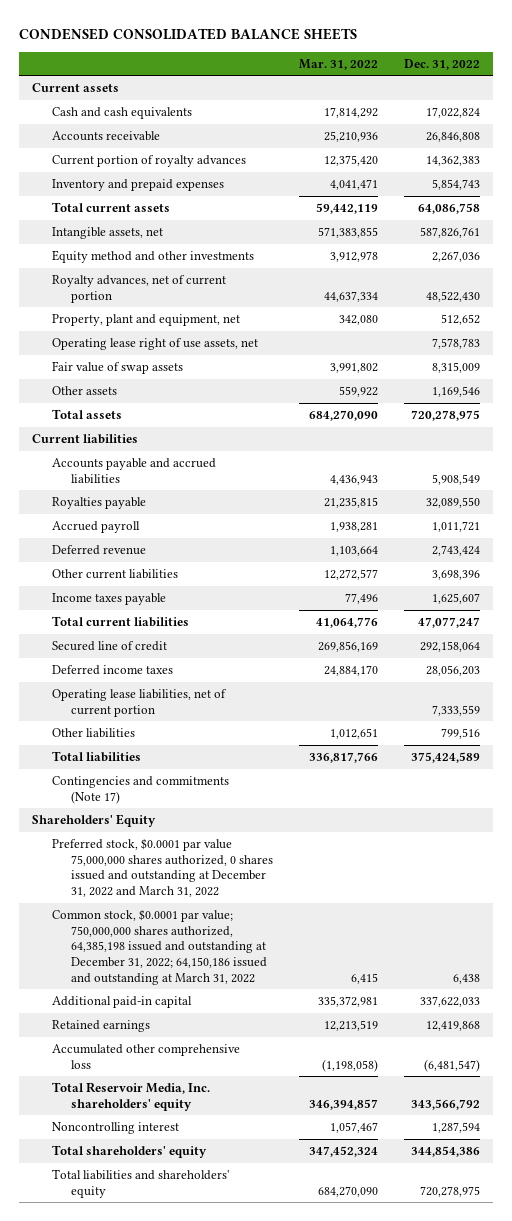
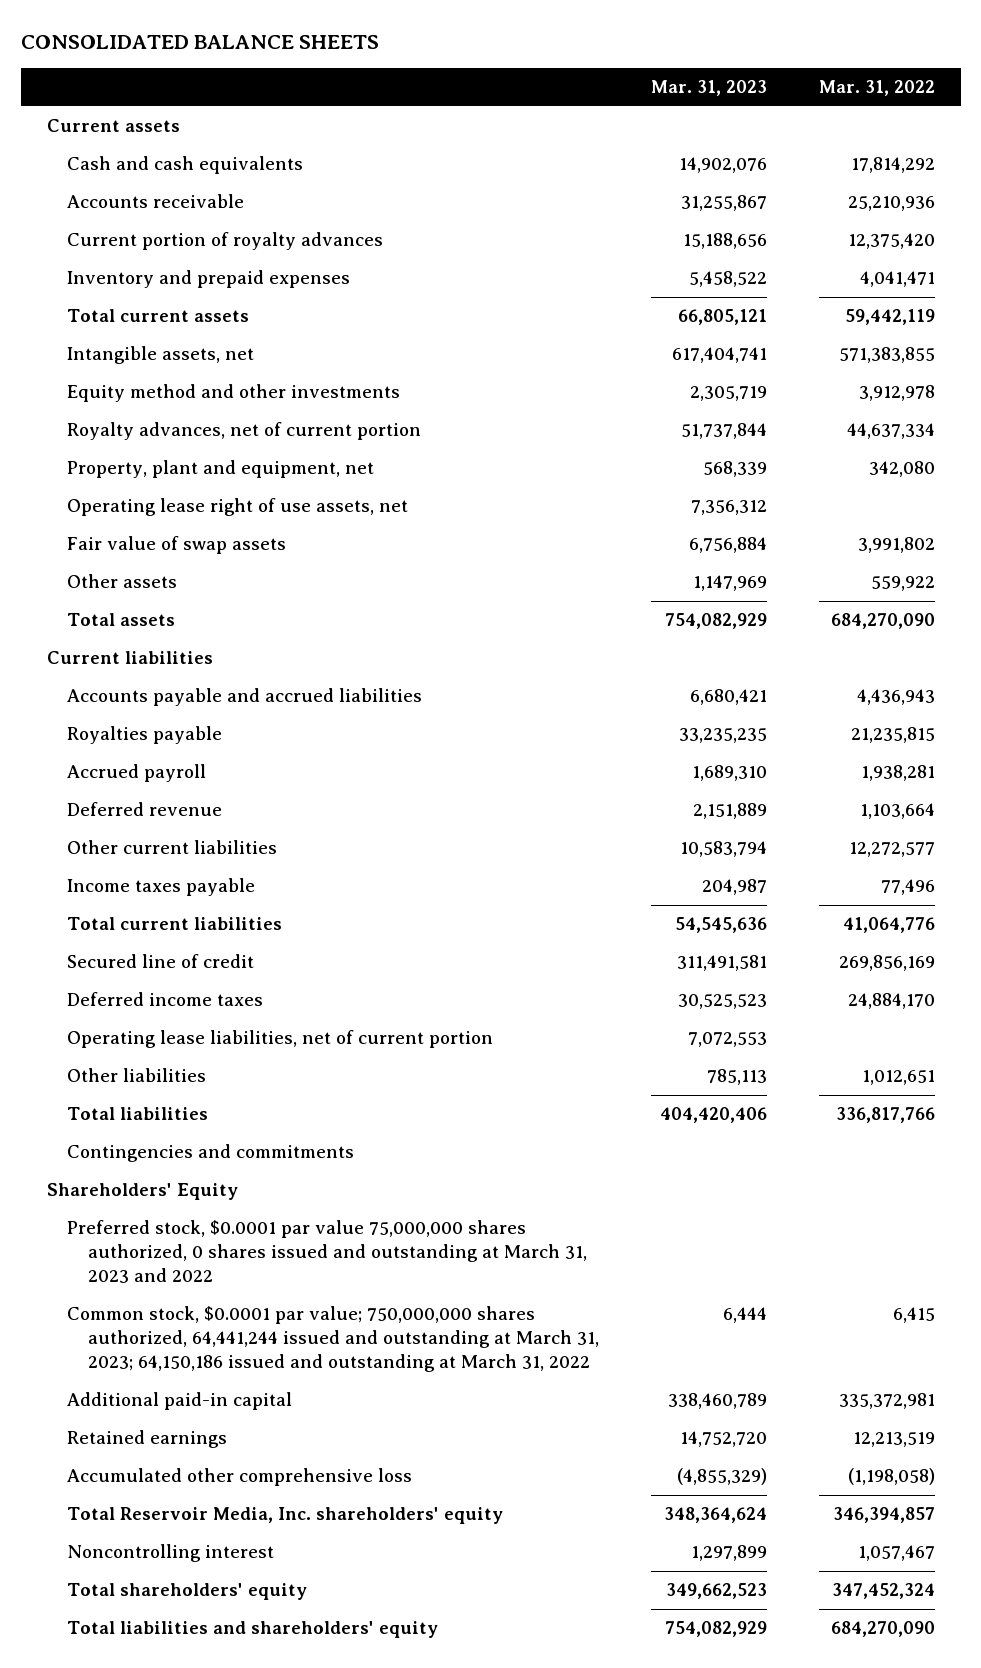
[18,27,357,40] CONDENSED CONSOLIDATED BALANCE SHEETS -> [20,35,379,50] CONSOLIDATED BALANCE SHEETS
[404,58,481,70] Dec. 31, 2022 -> none
none -> [650,80,767,97] Mar. 31, 2023
[51,775,229,804] Contingencies and commitments (Note 17) -> [67,1144,355,1163] Contingencies and commitments
[51,837,274,898] Preferred stock, $0.0001 par value 75,000,000 shares authorized, 0 shares issued and outstanding at December 31, 2022 and March 31, 2022 -> [67,1220,588,1284] Preferred stock, $0.0001 par value 75,000,000 shares authorized, 0 shares issued and outstanding at March 31, 2023 and 2022
[51,908,268,985] Common stock, $0.0001 par value; 750,000,000 shares authorized, 64,385,198 issued and outstanding at December 31, 2022; 64,150,186 issued and outstanding at March 31, 2022 -> [67,1306,600,1373] Common stock, $0.0001 par value; 750,000,000 shares authorized, 64,441,244 issued and outstanding at March 31, 2023; 64,150,186 issued and outstanding at March 31, 2022

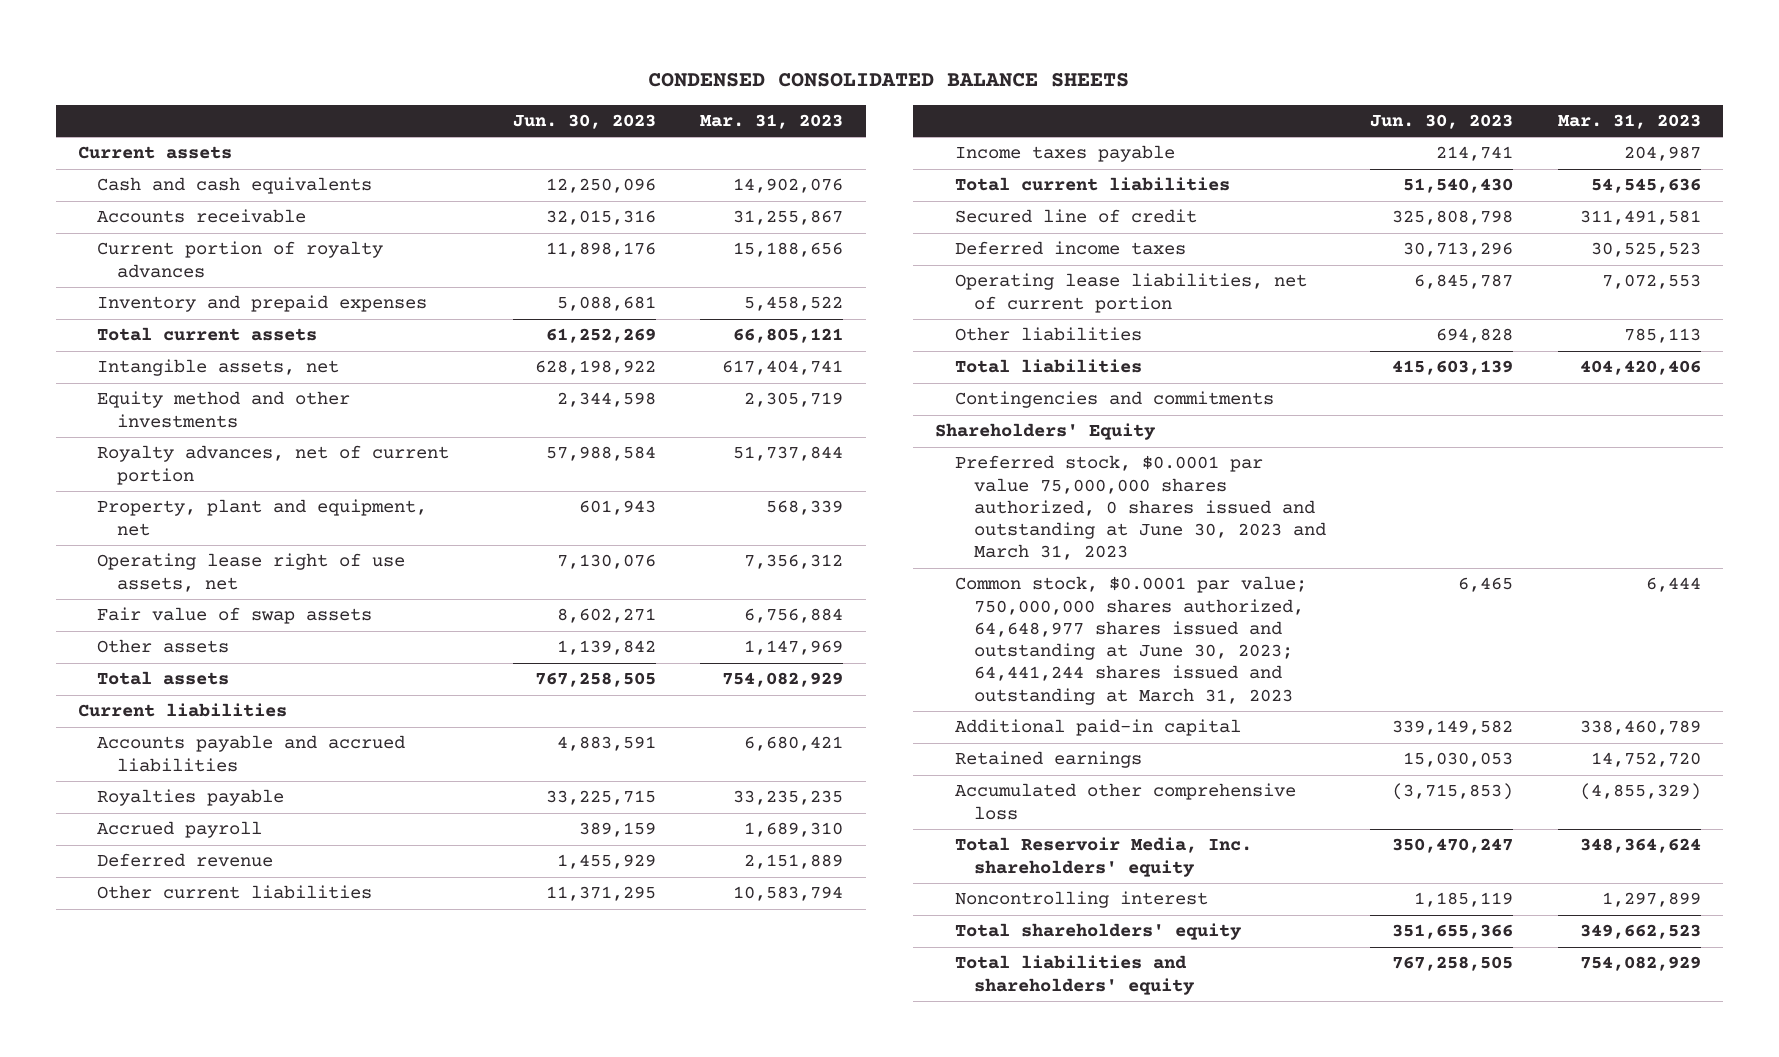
[20,35,379,50] CONSOLIDATED BALANCE SHEETS -> [648,72,1130,87] CONDENSED CONSOLIDATED BALANCE SHEETS
[818,80,935,97] Mar. 31, 2022 -> none
none -> [512,114,656,130] Jun. 30, 2023
[67,1220,588,1284] Preferred stock, $0.0001 par value 75,000,000 shares authorized, 0 shares issued and outstanding at March 31, 2023 and 2022 -> [954,455,1326,561] Preferred stock, $0.0001 par value 75,000,000 shares authorized, 0 shares issued and outstanding at June 30, 2023 and March 31, 2023
[67,1306,600,1373] Common stock, $0.0001 par value; 750,000,000 shares authorized, 64,441,244 issued and outstanding at March 31, 2023; 64,150,186 issued and outstanding at March 31, 2022 -> [954,576,1307,705] Common stock, $0.0001 par value; 750,000,000 shares authorized, 64,648,977 shares issued and outstanding at June 30, 2023; 64,441,244 shares issued and outstanding at March 31, 2023

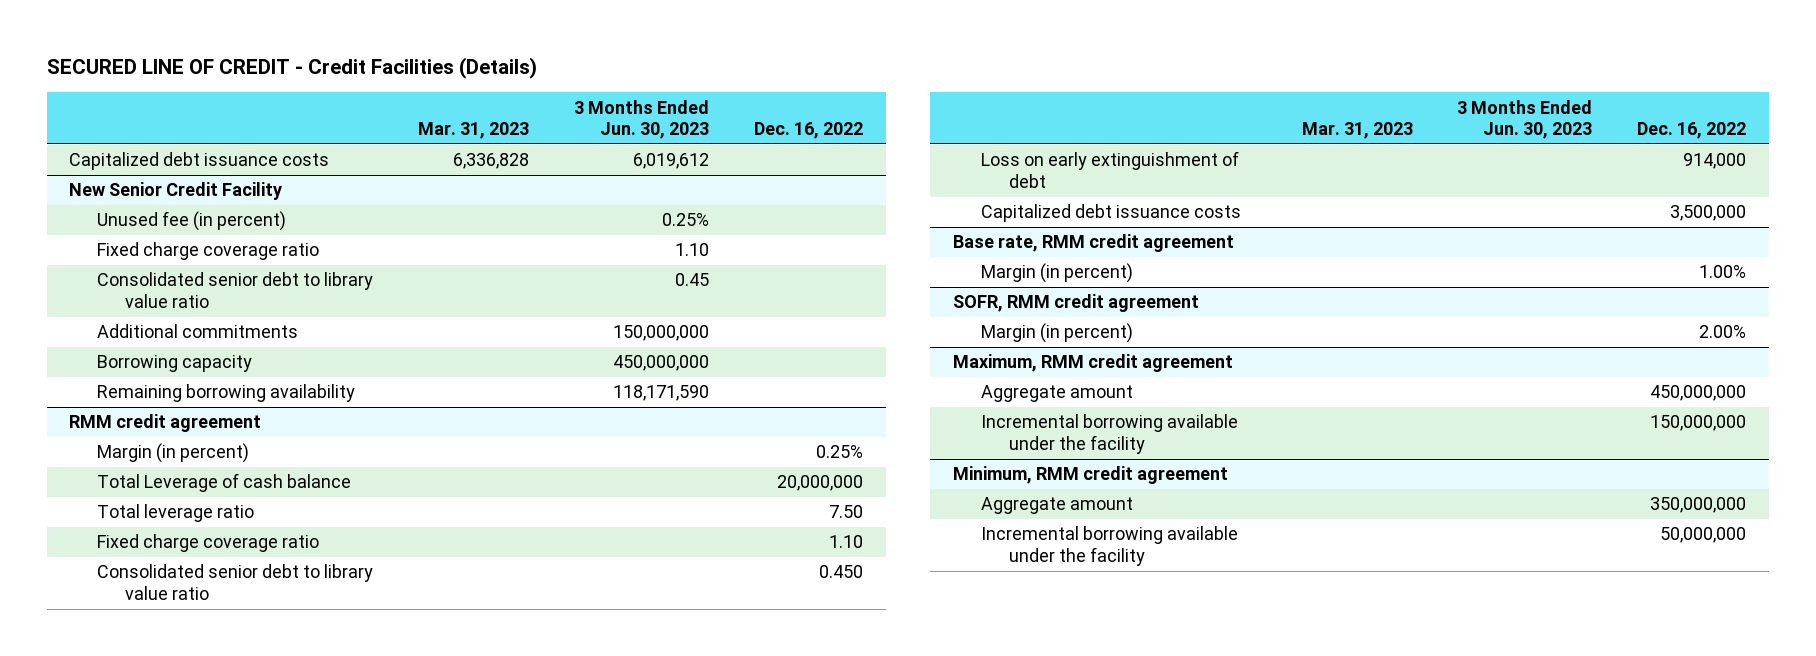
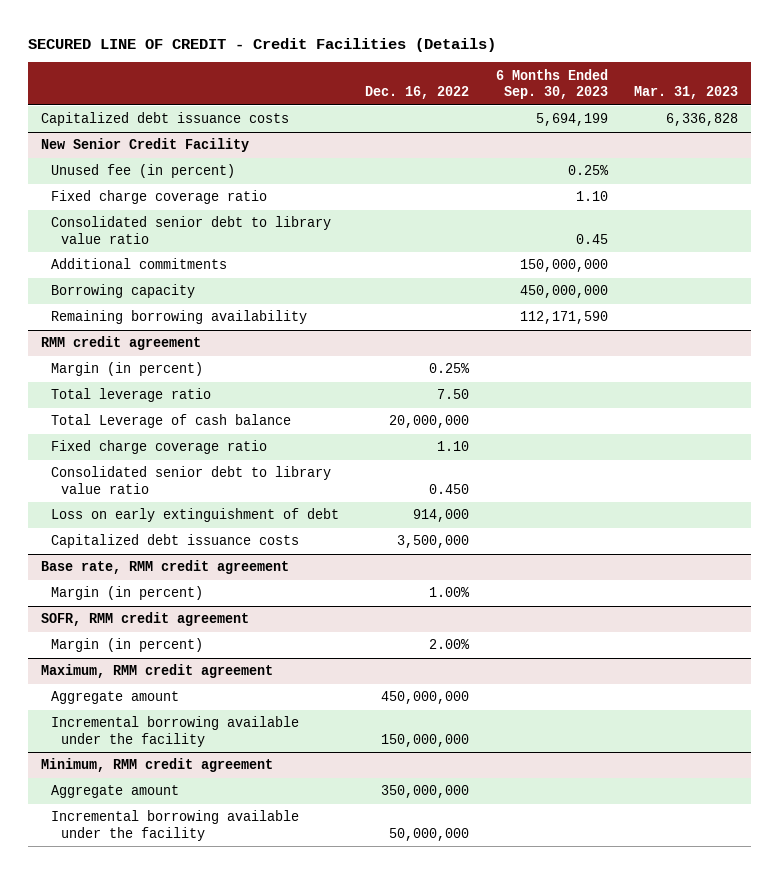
[574,99,710,140] 3 Months Ended Jun. 30, 2023 -> none
none -> [495,68,608,100] 6 Months Ended Sep. 30, 2023
[97,473,352,493] Total Leverage of cash balance -> [51,414,292,429] Total Leverage of cash balance

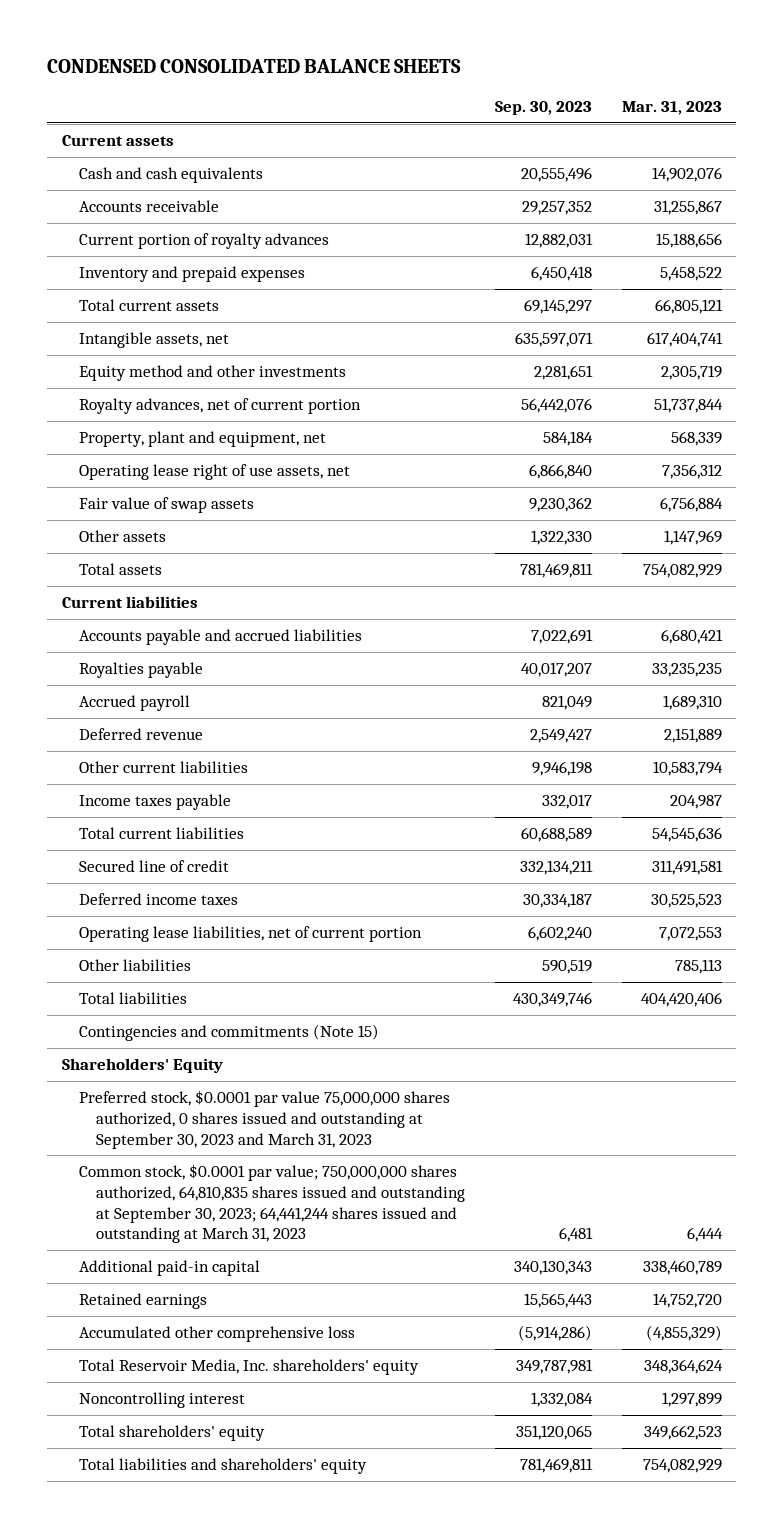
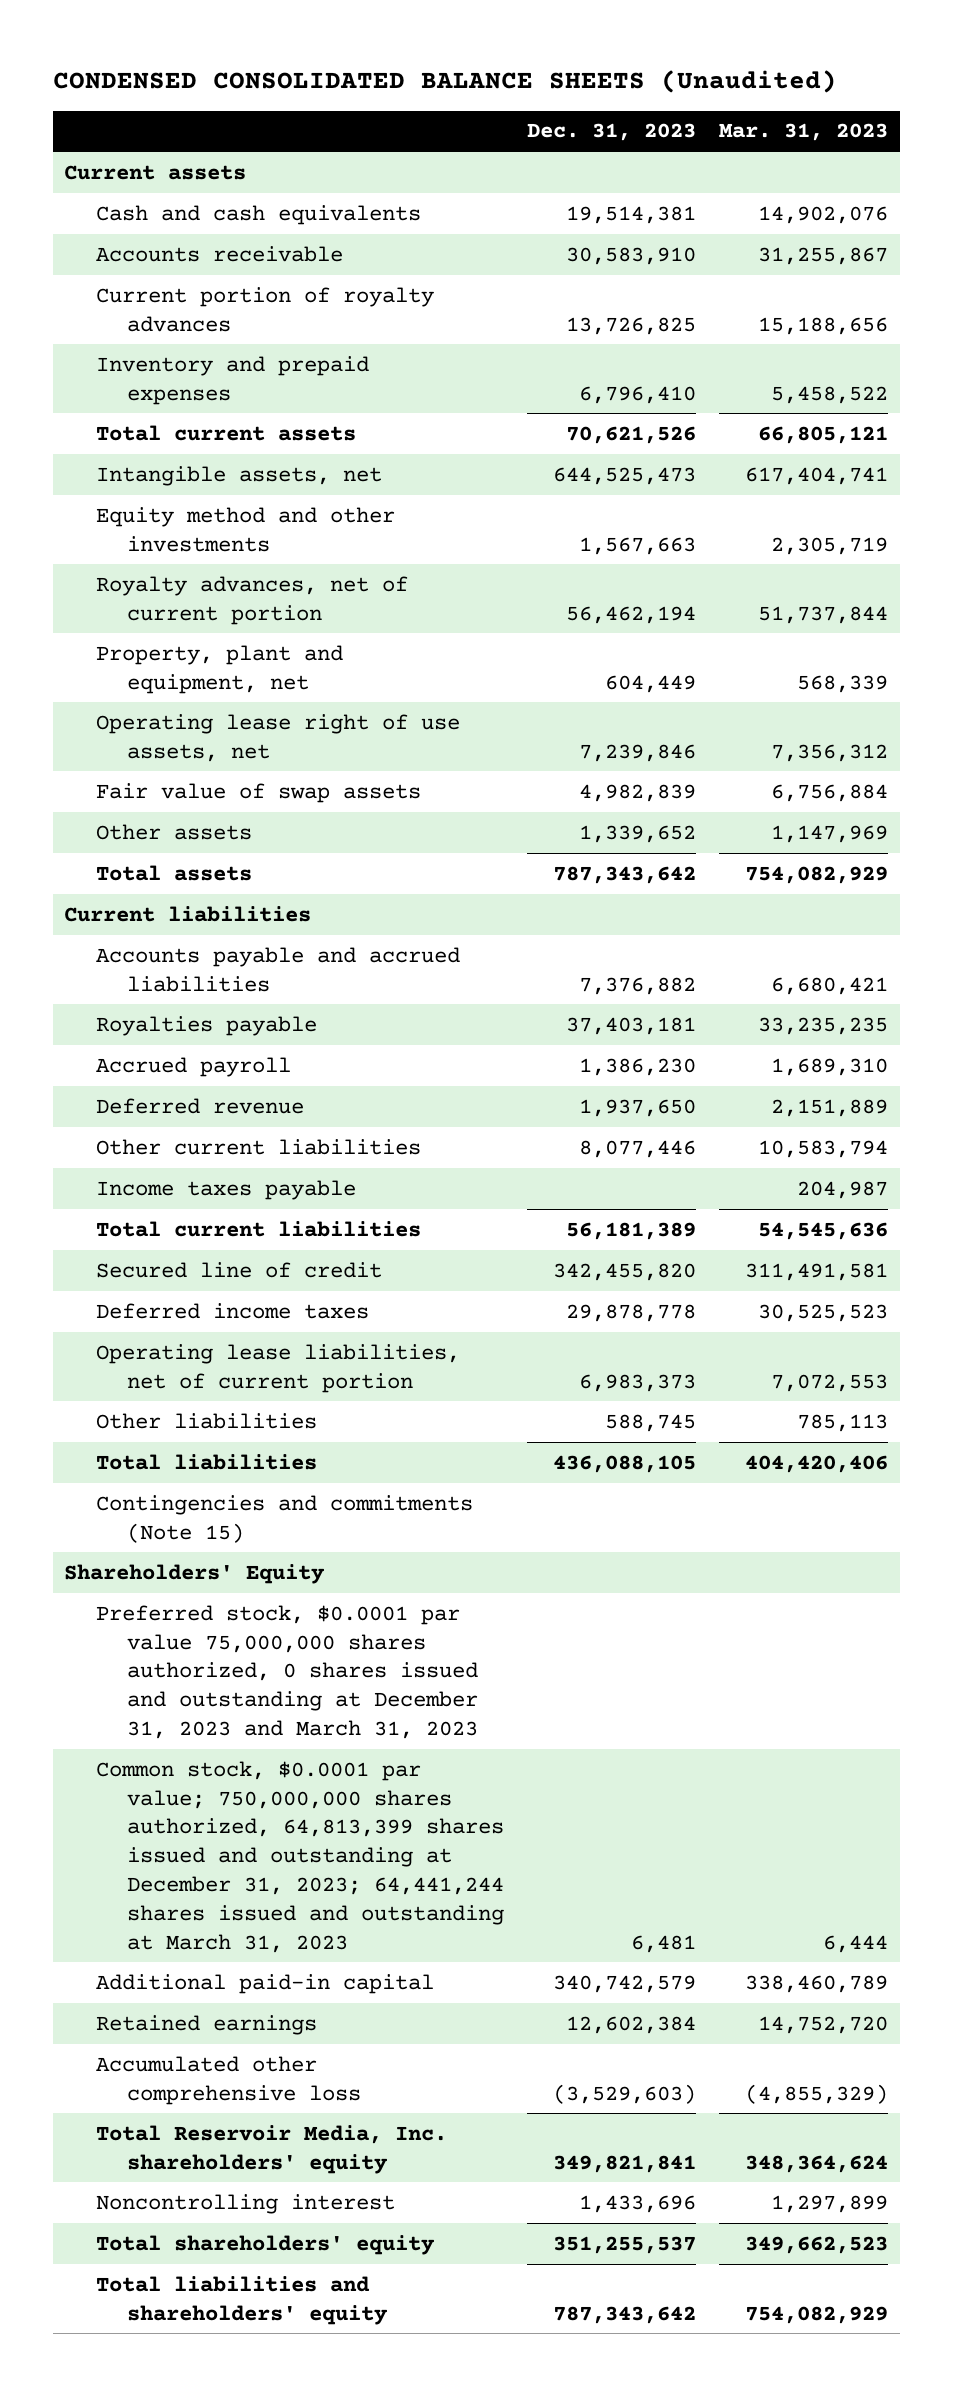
[46,59,461,74] CONDENSED CONSOLIDATED BALANCE SHEETS -> [52,69,837,93] CONDENSED CONSOLIDATED BALANCE SHEETS (Unaudited)
[494,101,592,116] Sep. 30, 2023 -> none
none -> [527,123,697,142] Dec. 31, 2023
[78,1090,450,1149] Preferred stock, $0.0001 par value 75,000,000 shares authorized, 0 shares issued and outstanding at September 30, 2023 and March 31, 2023 -> [95,1604,479,1740] Preferred stock, $0.0001 par value 75,000,000 shares authorized, 0 shares issued and outstanding at December 31, 2023 and March 31, 2023
[78,1164,465,1244] Common stock, $0.0001 par value; 750,000,000 shares authorized, 64,810,835 shares issued and outstanding at September 30, 2023; 64,441,244 shares issued and outstanding at March 31, 2023 -> [95,1760,505,1953] Common stock, $0.0001 par value; 750,000,000 shares authorized, 64,813,399 shares issued and outstanding at December 31, 2023; 64,441,244 shares issued and outstanding at March 31, 2023

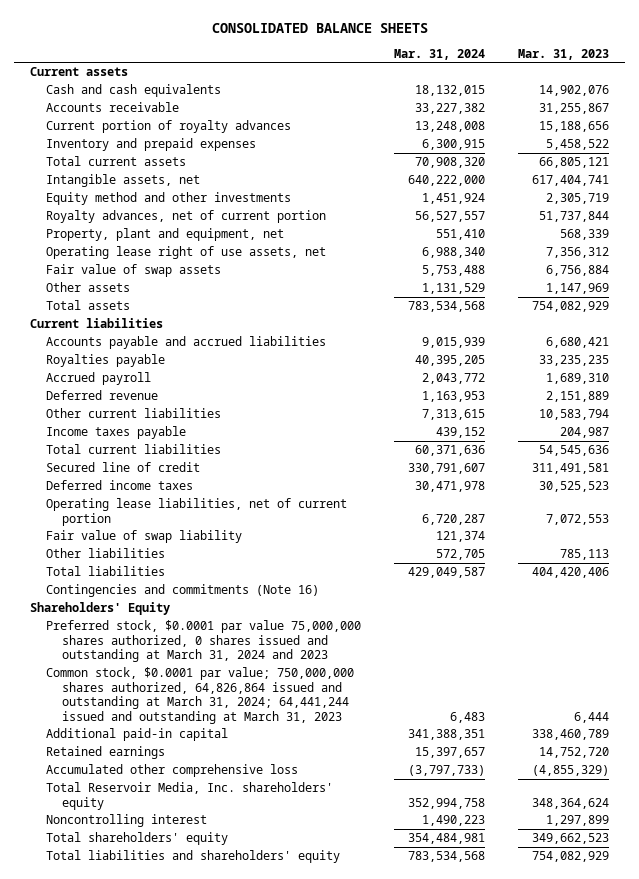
[52,69,837,93] CONDENSED CONSOLIDATED BALANCE SHEETS (Unaudited) -> [211,22,428,33] CONSOLIDATED BALANCE SHEETS
[527,123,697,142] Dec. 31, 2023 -> none
none -> [393,48,485,60] Mar. 31, 2024
none -> [46,530,243,544] Fair value of swap liability
[95,1494,473,1543] Contingencies and commitments (Note 15) -> [46,584,320,598] Contingencies and commitments (Note 16)
[95,1604,479,1740] Preferred stock, $0.0001 par value 75,000,000 shares authorized, 0 shares issued and outstanding at December 31, 2023 and March 31, 2023 -> [46,620,362,663] Preferred stock, $0.0001 par value 75,000,000 shares authorized, 0 shares issued and outstanding at March 31, 2024 and 2023
[95,1760,505,1953] Common stock, $0.0001 par value; 750,000,000 shares authorized, 64,813,399 shares issued and outstanding at December 31, 2023; 64,441,244 shares issued and outstanding at March 31, 2023 -> [46,667,355,724] Common stock, $0.0001 par value; 750,000,000 shares authorized, 64,826,864 issued and outstanding at March 31, 2024; 64,441,244 issued and outstanding at March 31, 2023

